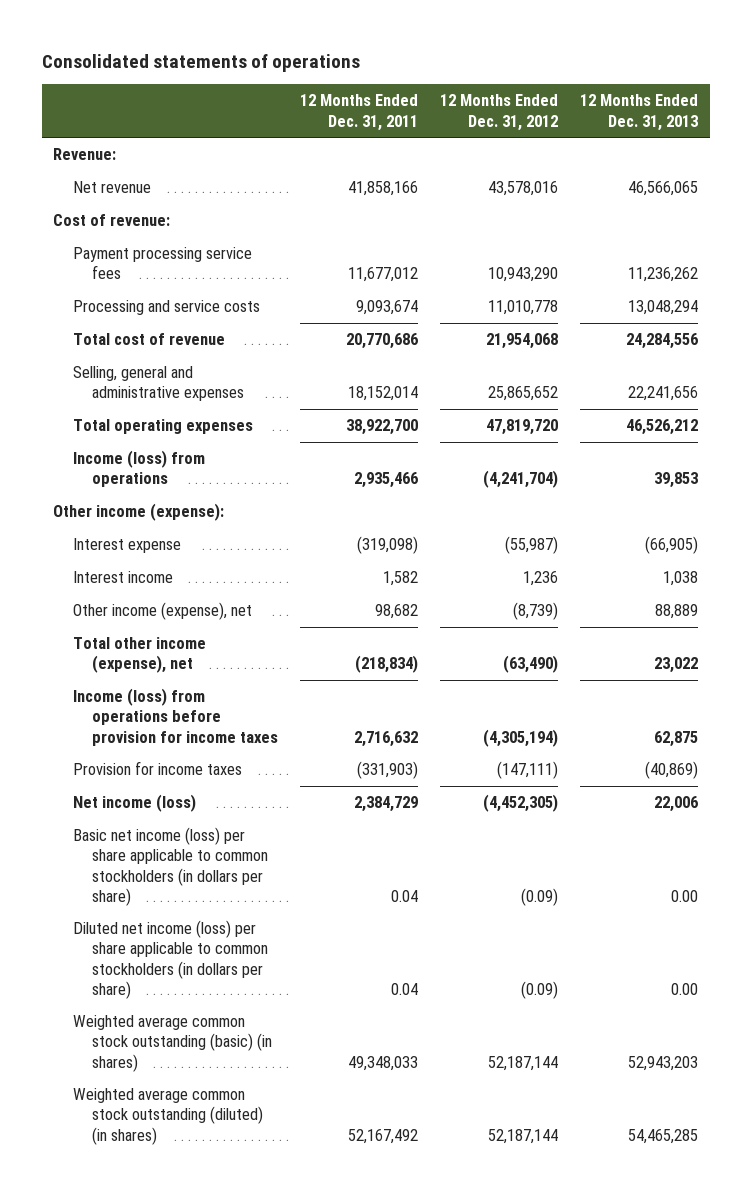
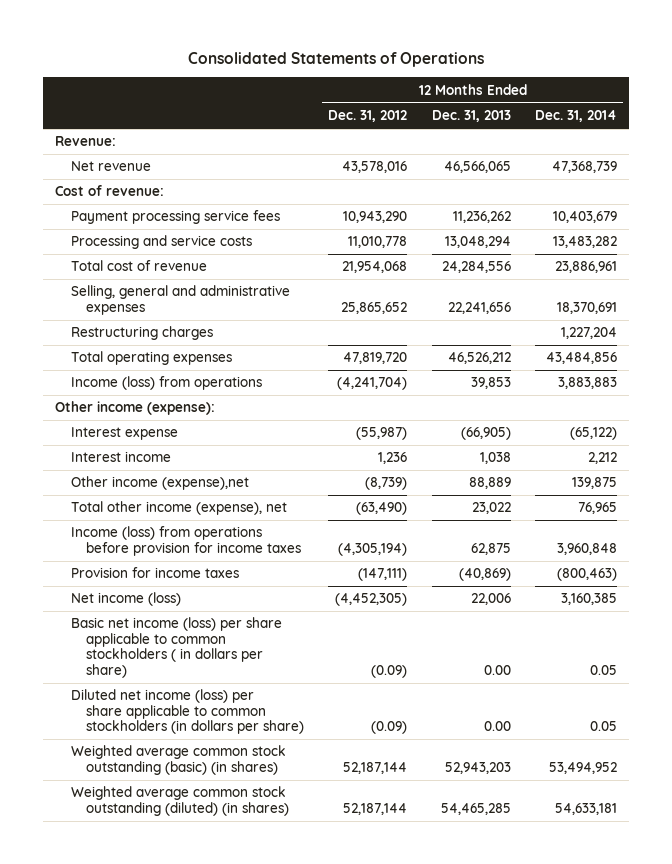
[42,53,361,72] Consolidated statements of operations -> [188,51,485,67] Consolidated Statements of Operations
[299,94,418,131] 12 Months Ended Dec. 31, 2011 -> none
none -> [534,110,617,123] Dec. 31, 2014
none -> [70,326,213,341] Restructuring charges
[72,602,252,621] Other income (expense), net -> [70,476,249,491] Other income (expense),net
[72,827,268,906] Basic net income (loss) per share applicable to common stockholders (in dollars per share) -> [70,617,282,679] Basic net income (loss) per share applicable to common stockholders ( in dollars per share)

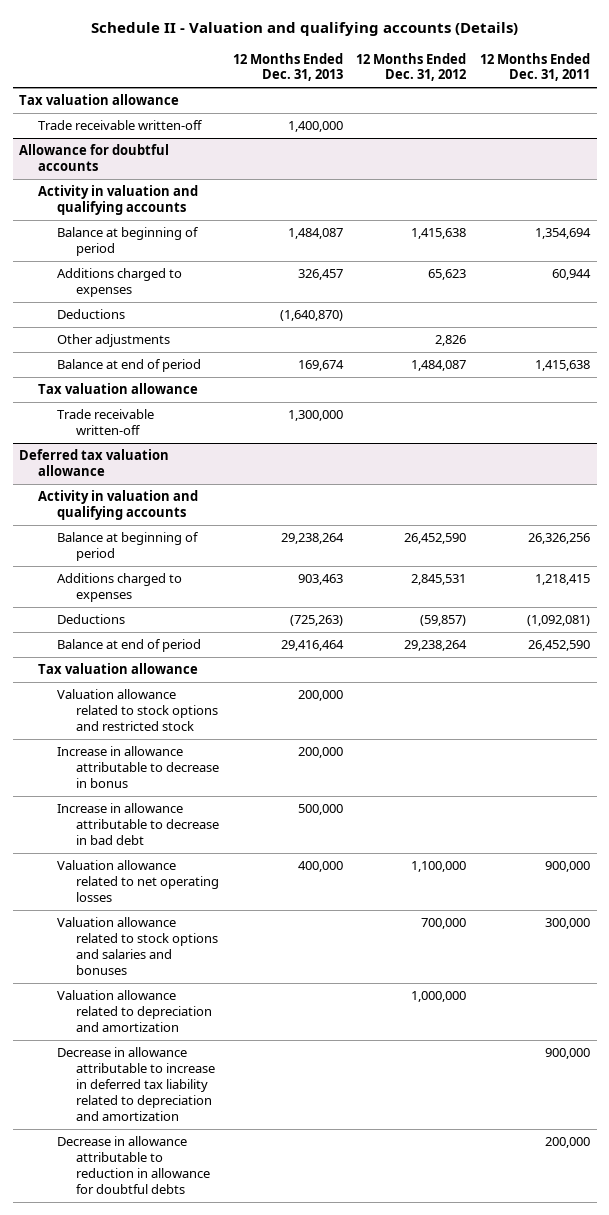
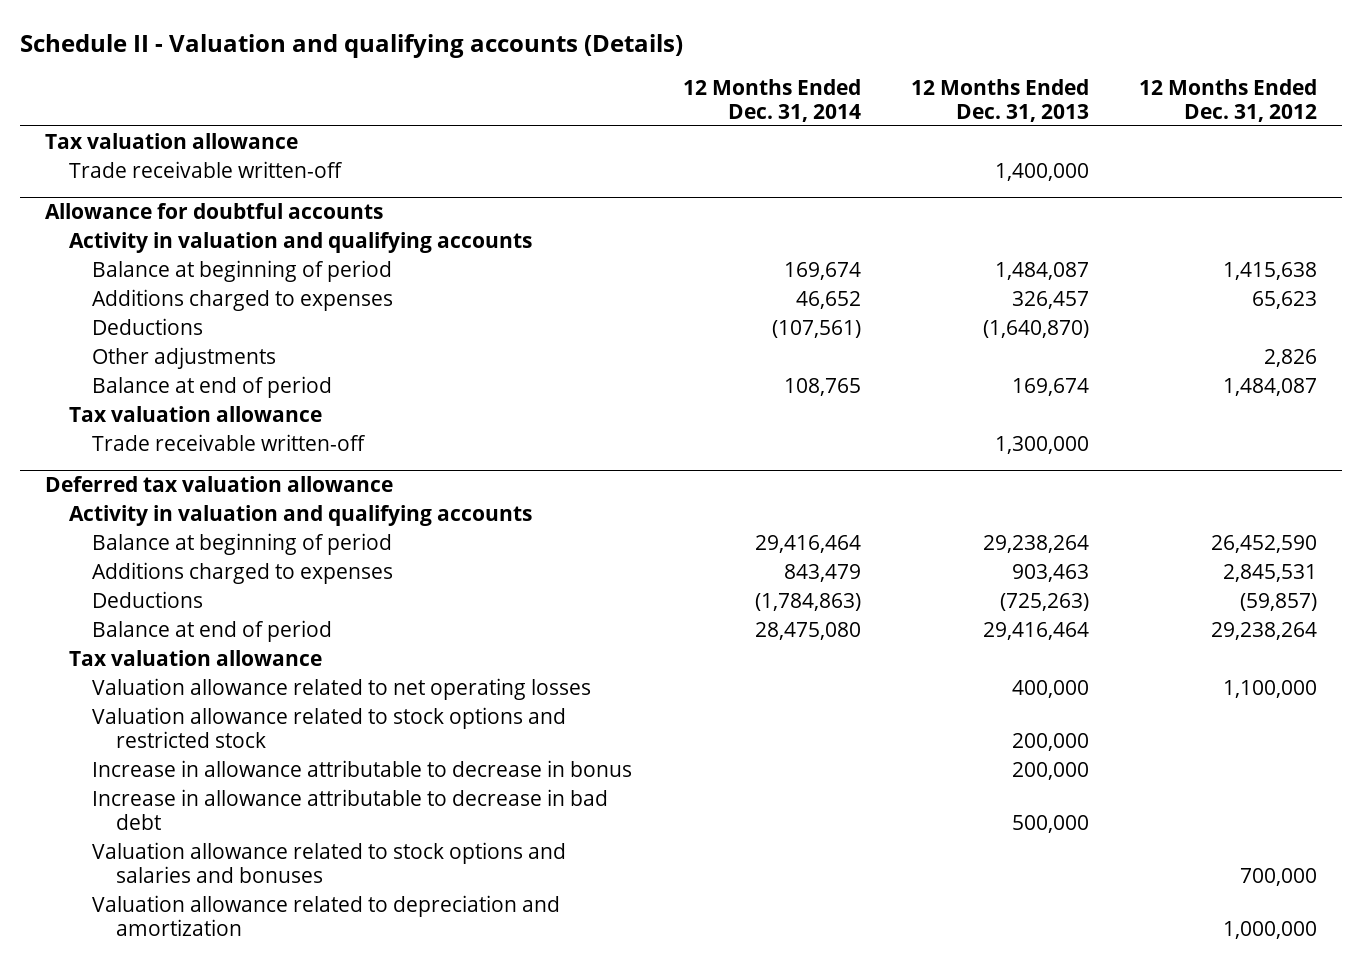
[480,52,591,82] 12 Months Ended Dec. 31, 2011 -> none
none -> [682,78,861,122] 12 Months Ended Dec. 31, 2014
[57,860,219,903] Valuation allowance related to net operating losses -> [92,677,592,700] Valuation allowance related to net operating losses
[57,1047,215,1121] Decrease in allowance attributable to increase in deferred tax liability related to depreciation and amortization -> none
[57,1136,210,1195] Decrease in allowance attributable to reduction in allowance for doubtful debts -> none

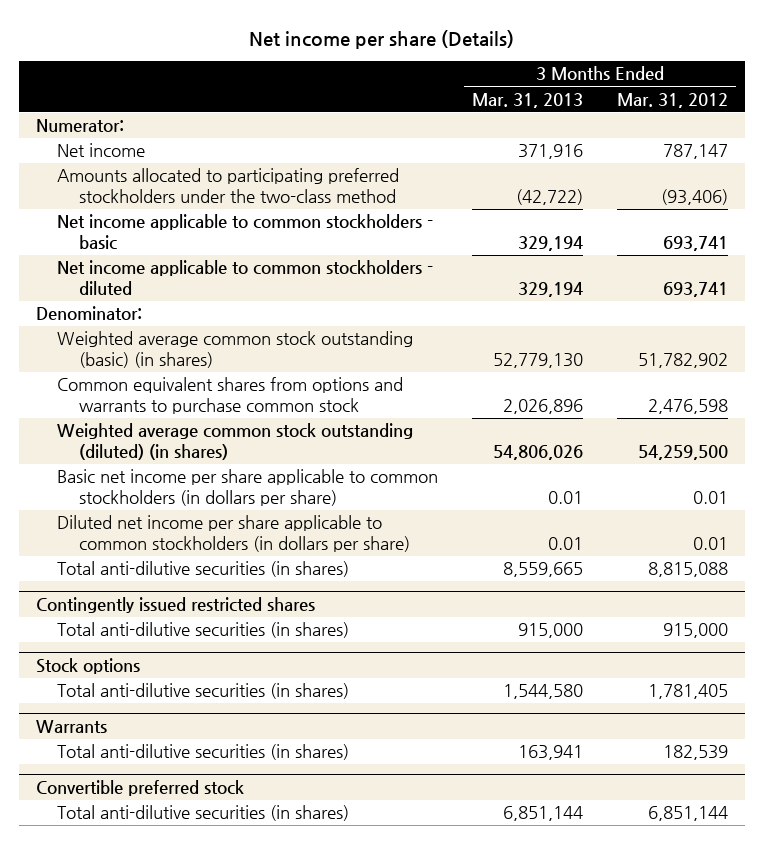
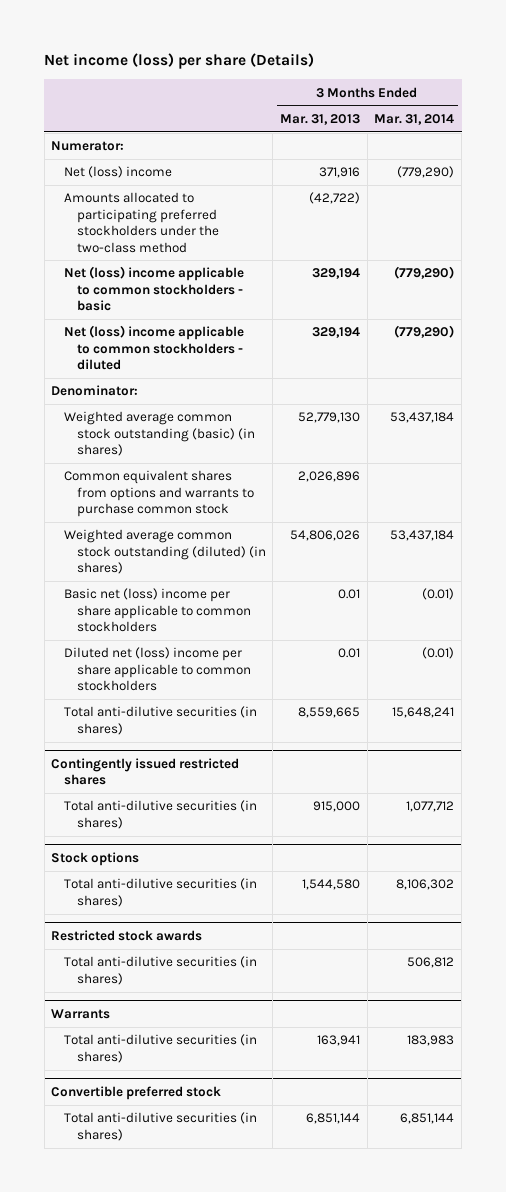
[248,29,514,49] Net income per share (Details) -> [44,53,315,70] Net income (loss) per share (Details)
[616,92,728,108] Mar. 31, 2012 -> none
none -> [374,113,455,125] Mar. 31, 2014
[57,143,146,158] Net income -> [64,166,173,179] Net (loss) income
[57,214,434,251] Net income applicable to common stockholders - basic -> [64,266,245,312] Net (loss) income applicable to common stockholders - basic
[57,260,434,296] Net income applicable to common stockholders - diluted -> [64,325,245,371] Net (loss) income applicable to common stockholders - diluted
[57,469,439,507] Basic net income per share applicable to common stockholders (in dollars per share) -> [64,588,251,633] Basic net (loss) income per share applicable to common stockholders
[57,515,410,553] Diluted net income per share applicable to common stockholders (in dollars per share) -> [64,647,251,692] Diluted net (loss) income per share applicable to common stockholders
none -> [51,929,203,941] Restricted stock awards
none -> [64,956,258,985] Total anti-dilutive securities (in shares)

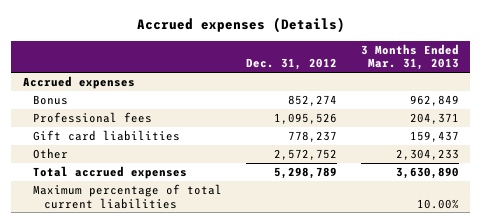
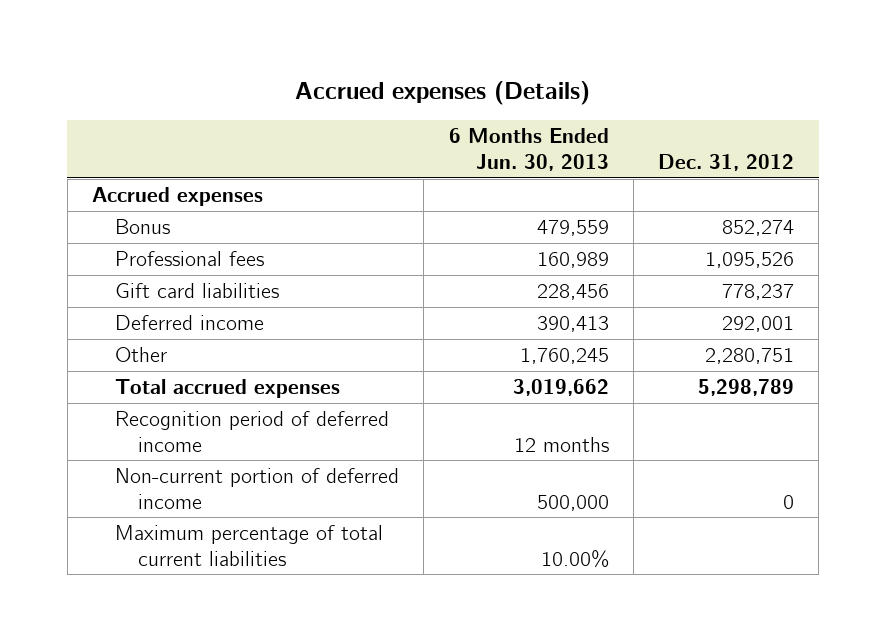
[360,43,459,71] 3 Months Ended Mar. 31, 2013 -> none
none -> [448,128,609,171] 6 Months Ended Jun. 30, 2013
none -> [115,315,265,331] Deferred income
[274,148,338,160] 2,572,752 -> [704,348,794,365] 2,280,751
none -> [115,411,390,452] Recognition period of deferred income
none -> [115,468,400,509] Non-current portion of deferred income

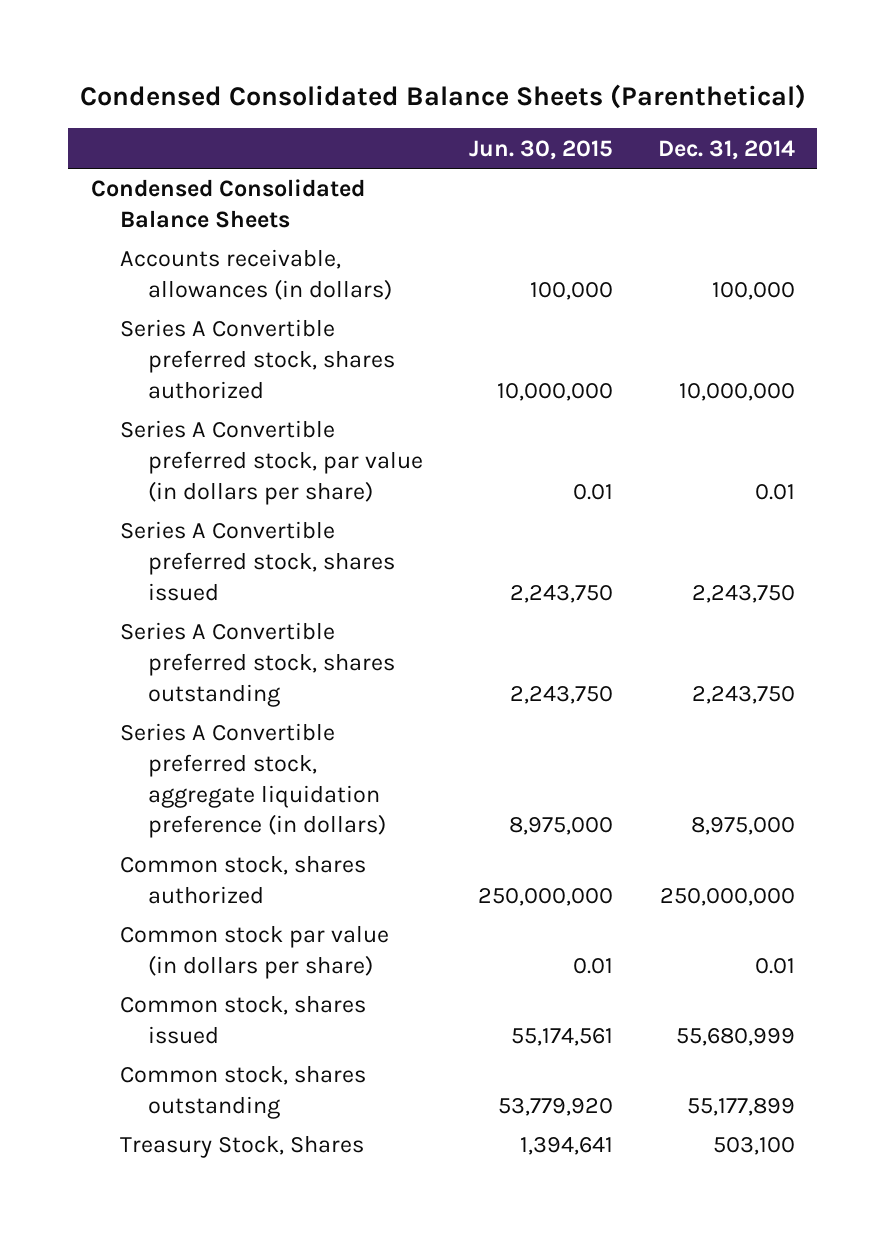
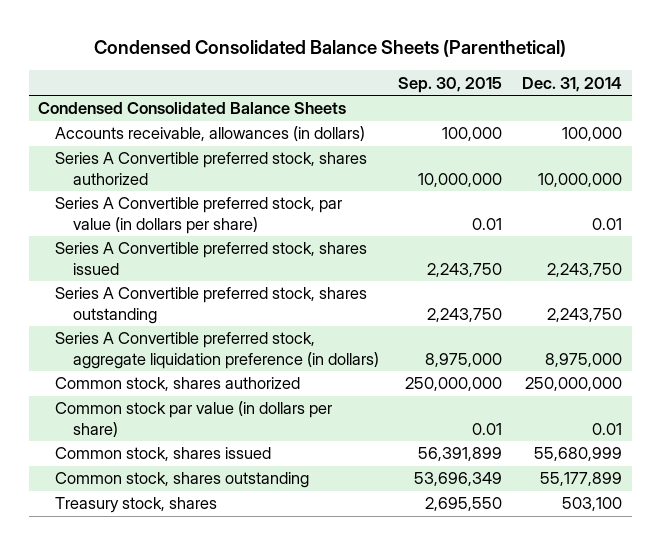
[468,139,613,160] Jun. 30, 2015 -> none
none -> [398,76,503,93] Sep. 30, 2015
[119,1135,364,1159] Treasury Stock, Shares -> [55,497,218,514] Treasury stock, shares

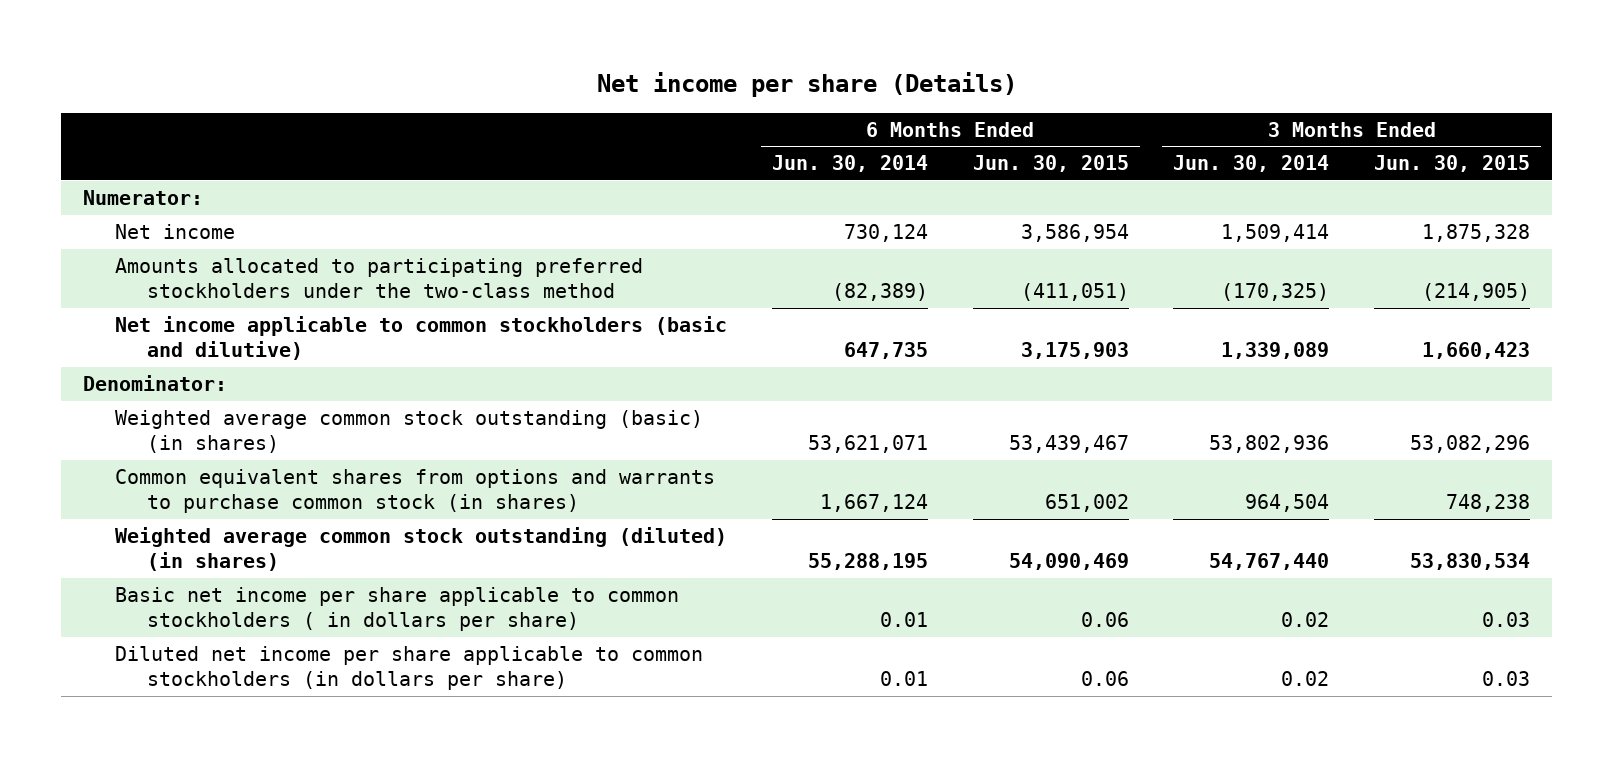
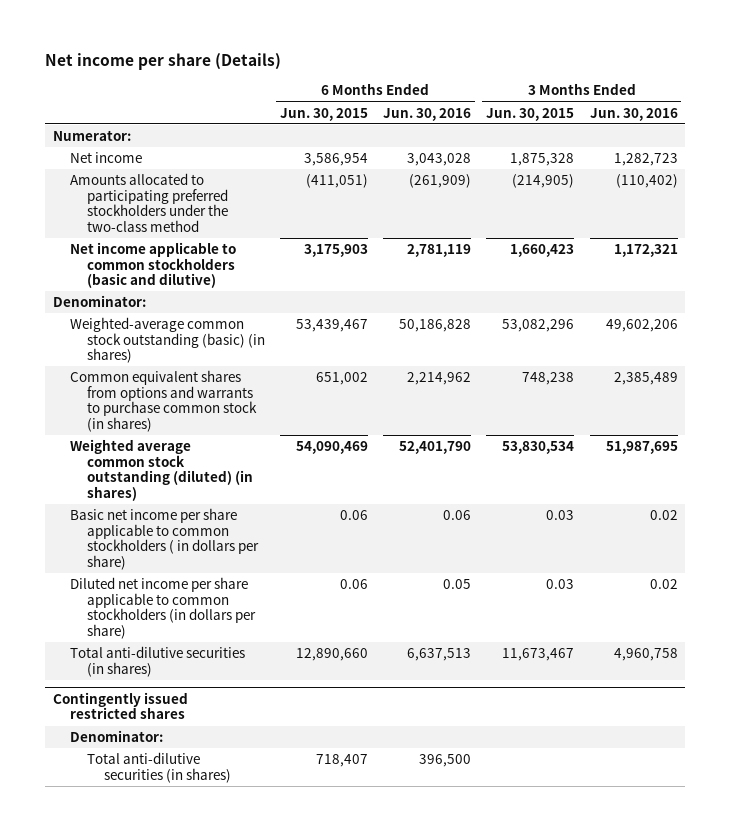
[771,155,928,173] Jun. 30, 2014 -> none
[1173,155,1330,173] Jun. 30, 2014 -> none
none -> [383,107,472,121] Jun. 30, 2016
none -> [589,107,678,121] Jun. 30, 2016
[115,410,704,454] Weighted average common stock outstanding (basic) (in shares) -> [69,317,265,364] Weighted-average common stock outstanding (basic) (in shares)
none -> [69,646,245,677] Total anti-dilutive securities (in shares)
none -> [52,691,188,720] Contingently issued restricted shares
none -> [69,730,163,743] Denominator:
none -> [86,752,231,783] Total anti-dilutive securities (in shares)

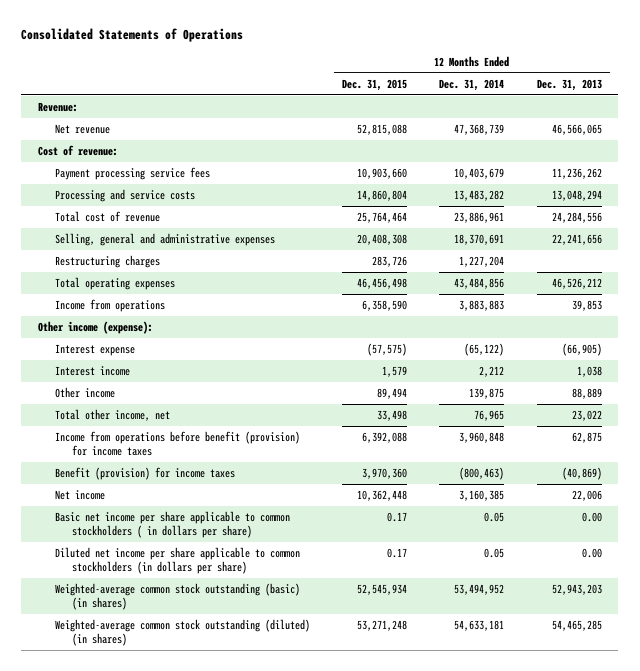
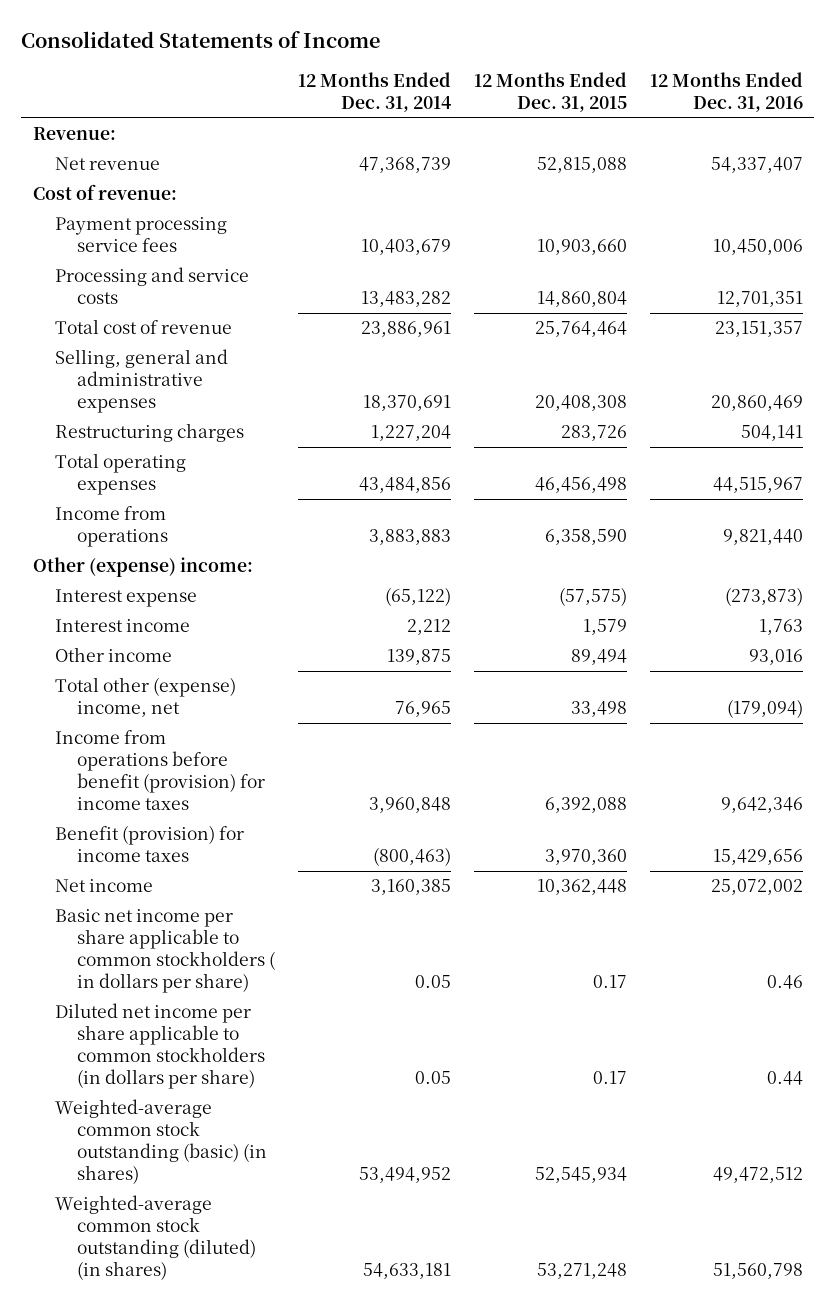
[21,28,244,43] Consolidated Statements of Operations -> [21,31,381,49] Consolidated Statements of Income
[536,78,602,91] Dec. 31, 2013 -> none
none -> [649,72,803,112] 12 Months Ended Dec. 31, 2016
[37,321,153,335] Other income (expense): -> [32,557,253,578] Other (expense) income:
[54,409,170,422] Total other income, net -> [54,677,236,718] Total other (expense) income, net

